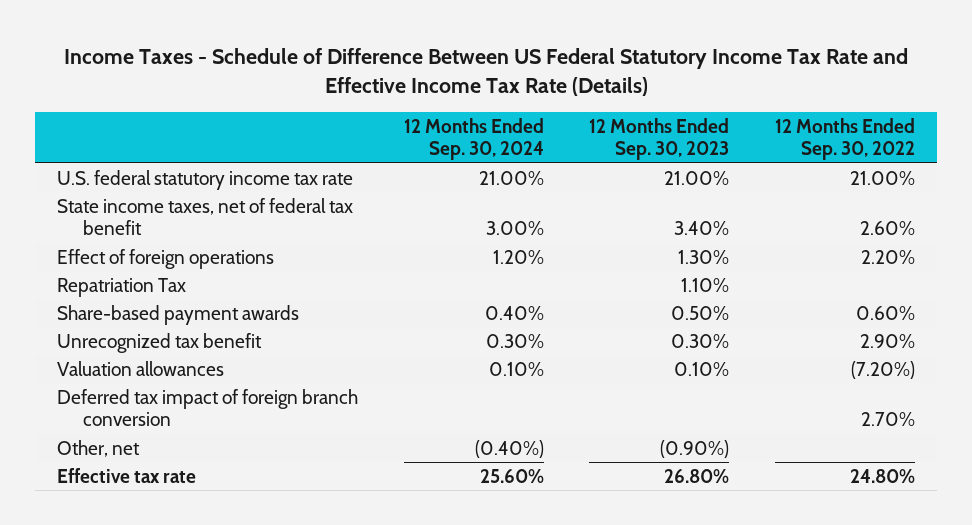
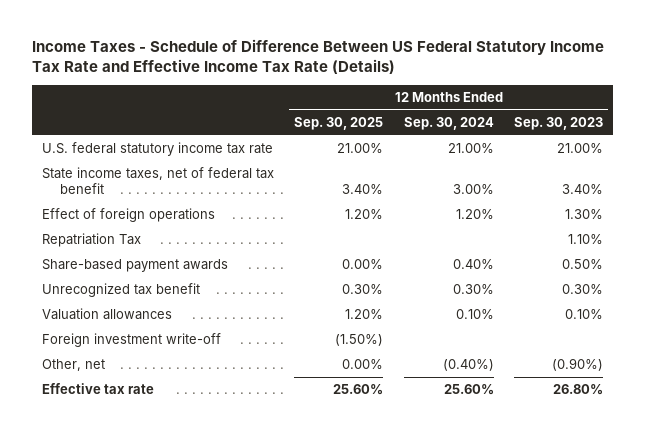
[774,117,915,160] 12 Months Ended Sep. 30, 2022 -> none
none -> [294,116,384,130] Sep. 30, 2025
[57,388,359,427] Deferred tax impact of foreign branch conversion -> [41,333,221,348] Foreign investment write-off

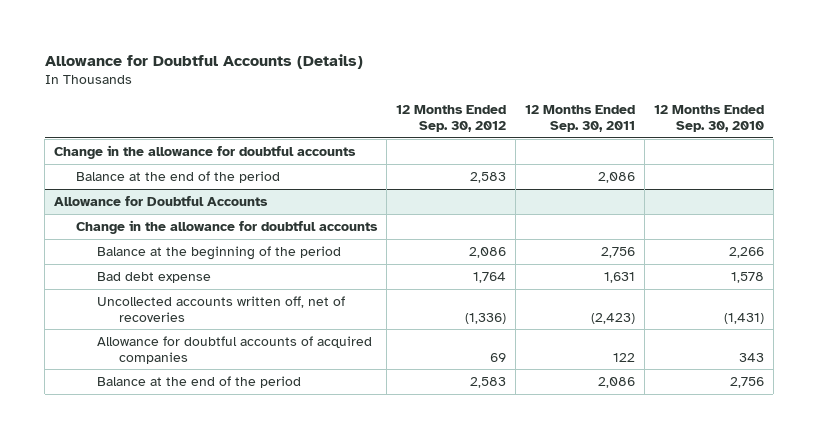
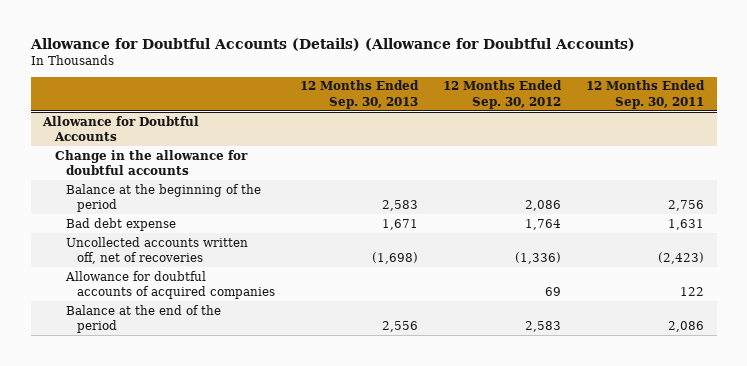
[44,53,363,69] Allowance for Doubtful Accounts (Details) -> [29,38,635,52] Allowance for Doubtful Accounts (Details) (Allowance for Doubtful Accounts)
[653,105,764,133] 12 Months Ended Sep. 30, 2010 -> none
none -> [300,80,420,109] 12 Months Ended Sep. 30, 2013
[54,144,357,159] Change in the allowance for doubtful accounts -> none
[75,170,280,183] Balance at the end of the period -> none

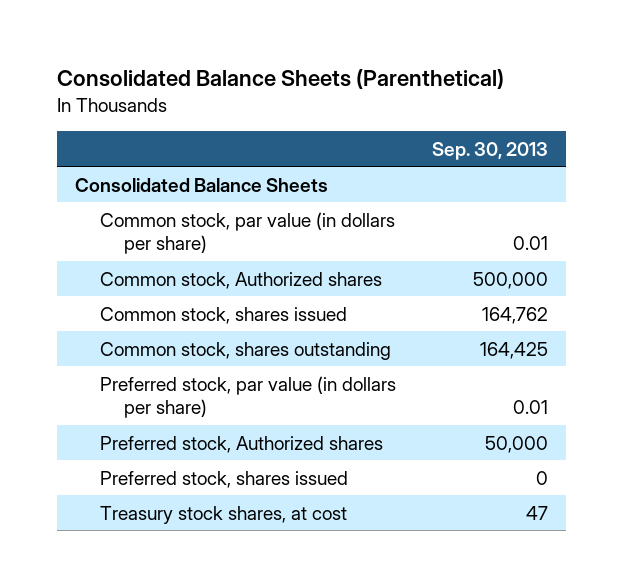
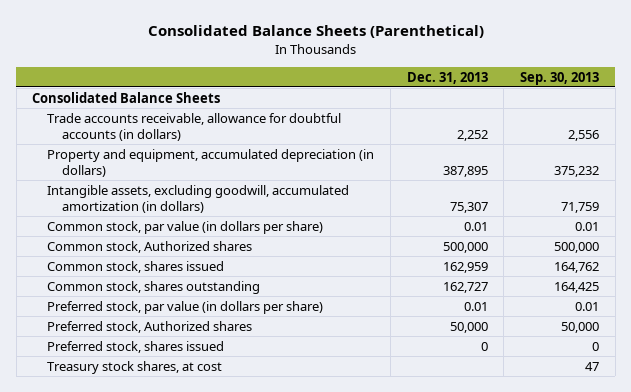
none -> [406,71,488,84] Dec. 31, 2013
none -> [47,112,342,141] Trade accounts receivable, allowance for doubtful accounts (in dollars)
none -> [47,148,375,177] Property and equipment, accumulated depreciation (in dollars)
none -> [47,184,350,213] Intangible assets, excluding goodwill, accumulated amortization (in dollars)

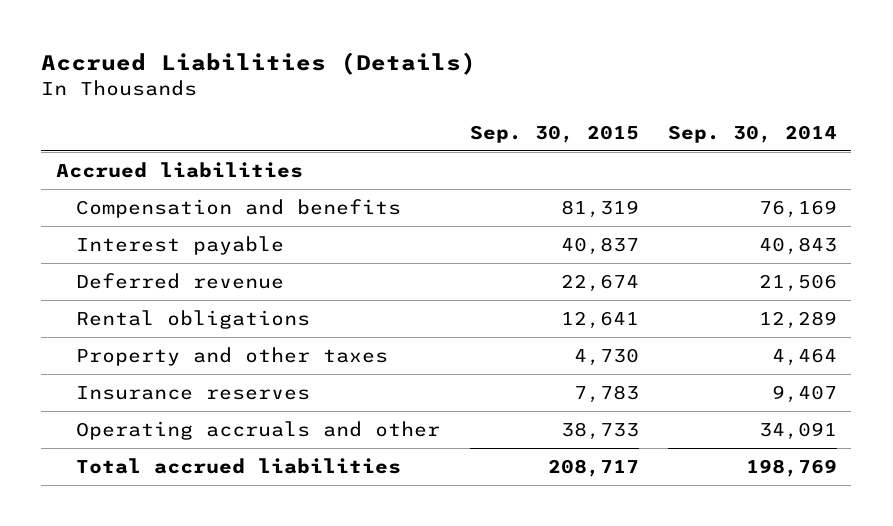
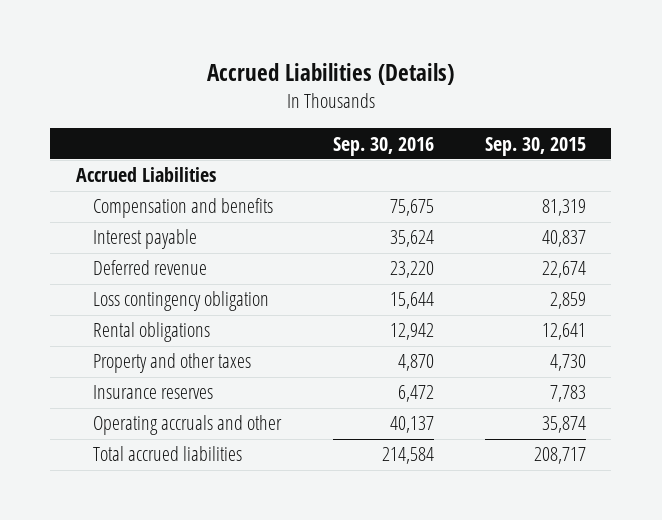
[667,124,837,143] Sep. 30, 2014 -> none
none -> [332,136,434,156] Sep. 30, 2016
[56,162,304,179] Accrued liabilities -> [76,167,217,183] Accrued Liabilities
none -> [93,291,270,312] Loss contingency obligation
[560,422,639,441] 38,733 -> [541,416,586,434] 35,874

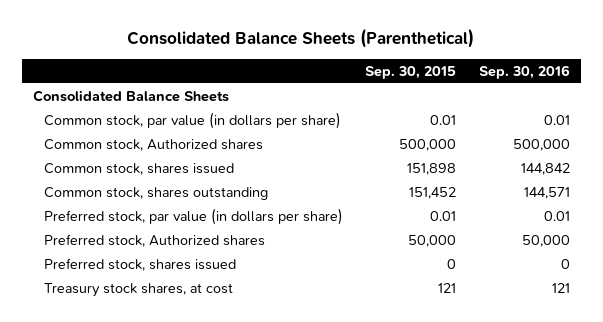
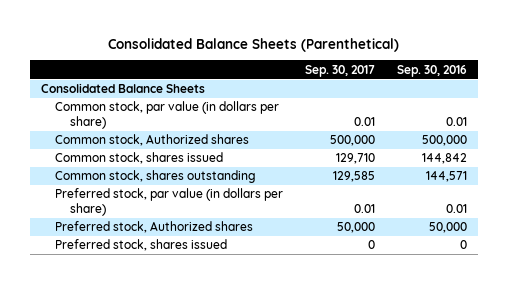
[365,65,457,79] Sep. 30, 2015 -> none
none -> [305,64,376,77] Sep. 30, 2017
[43,282,233,297] Treasury stock shares, at cost -> none

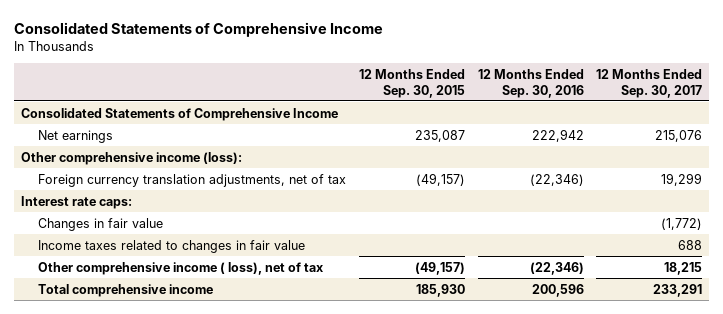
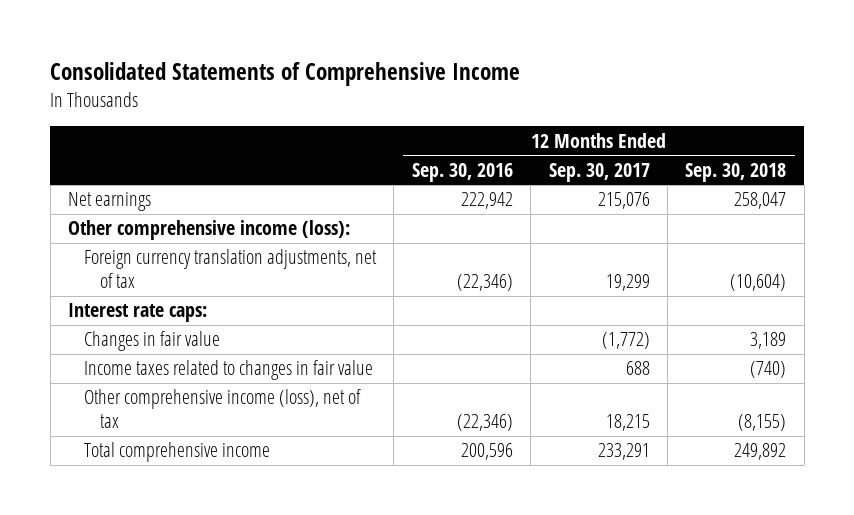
[358,68,465,98] 12 Months Ended Sep. 30, 2015 -> none
none -> [685,162,787,182] Sep. 30, 2018
[20,107,338,121] Consolidated Statements of Comprehensive Income -> none
[38,261,324,275] Other comprehensive income ( loss), net of tax -> [83,389,361,429] Other comprehensive income (loss), net of tax

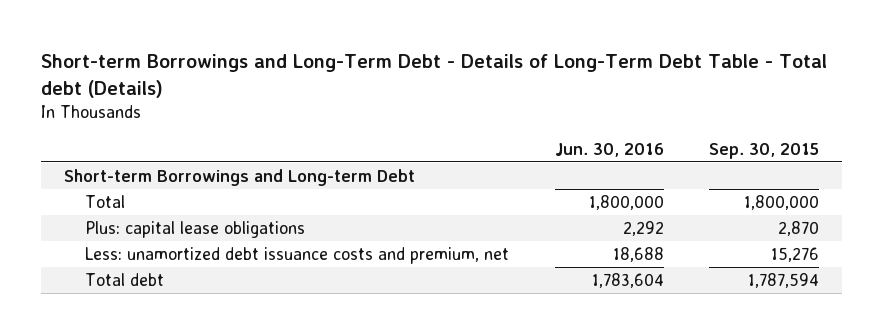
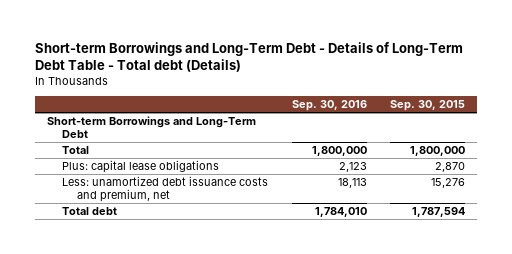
[554,142,664,157] Jun. 30, 2016 -> none
none -> [291,100,367,112] Sep. 30, 2016
[63,168,415,186] Short-term Borrowings and Long-term Debt -> [47,116,257,139] Short-term Borrowings and Long-Term Debt

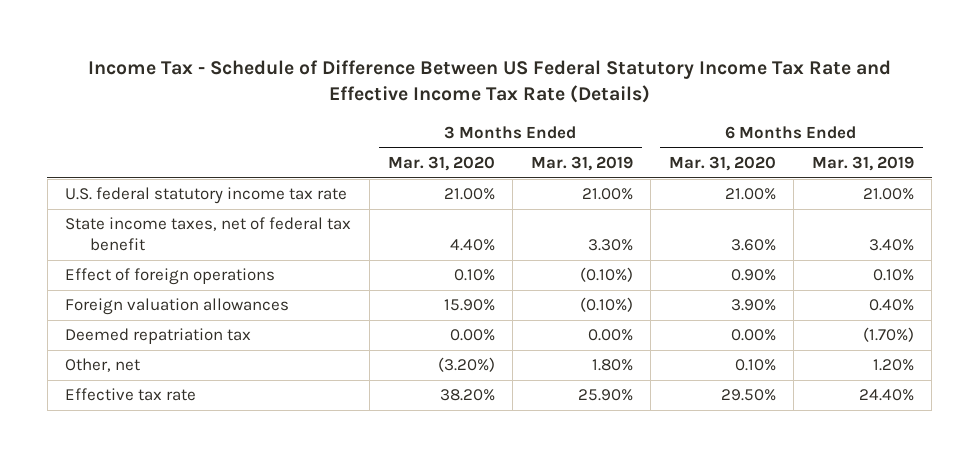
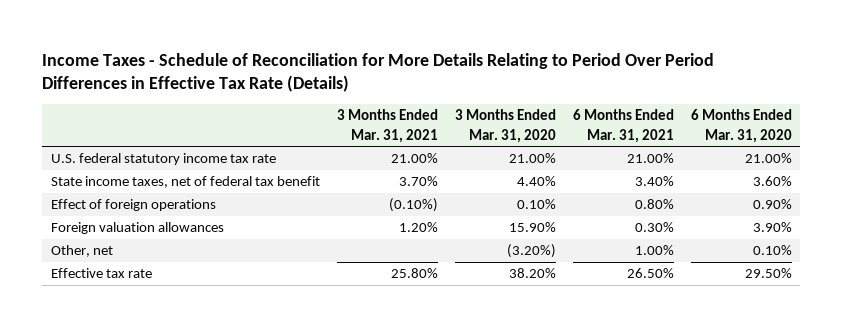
[87,59,891,104] Income Tax - Schedule of Difference Between US Federal Statutory Income Tax Rate and Effective Income Tax Rate (Details) -> [42,52,715,92] Income Taxes - Schedule of Reconciliation for More Details Relating to Period Over Period Differences in Effective Tax Rate (Details)
[530,155,633,171] Mar. 31, 2019 -> none
[811,155,914,171] Mar. 31, 2019 -> none
none -> [336,109,438,143] 3 Months Ended Mar. 31, 2021
none -> [572,109,674,143] 6 Months Ended Mar. 31, 2021
[65,328,252,345] Deemed repatriation tax -> none

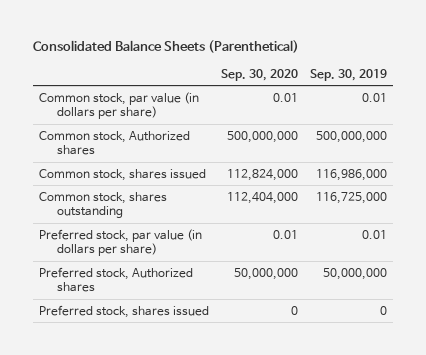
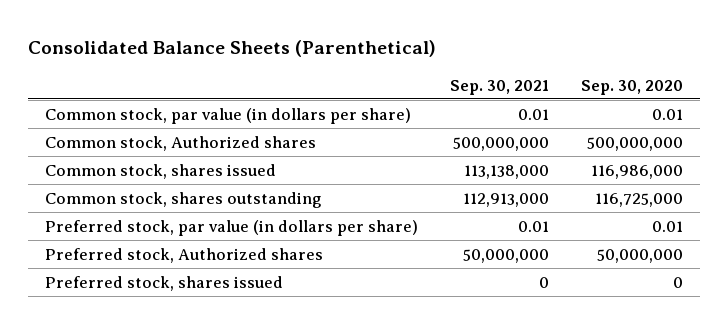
[309,68,387,81] Sep. 30, 2019 -> none
none -> [450,79,550,95] Sep. 30, 2021
[226,168,298,181] 112,824,000 -> [591,164,684,179] 116,986,000
[226,191,298,204] 112,404,000 -> [595,192,684,207] 116,725,000

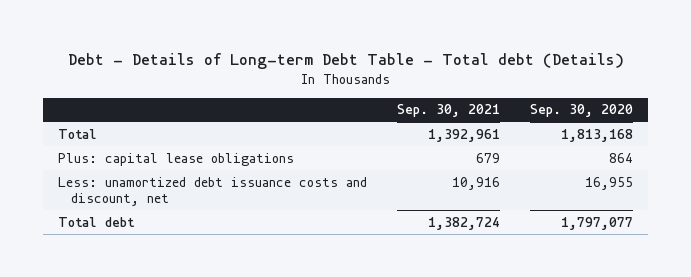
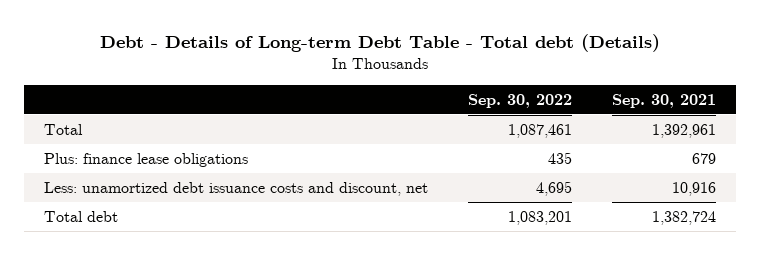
[530,104,634,118] Sep. 30, 2020 -> none
none -> [468,93,573,108] Sep. 30, 2022
[58,152,295,166] Plus: capital lease obligations -> [43,152,248,167] Plus: finance lease obligations

